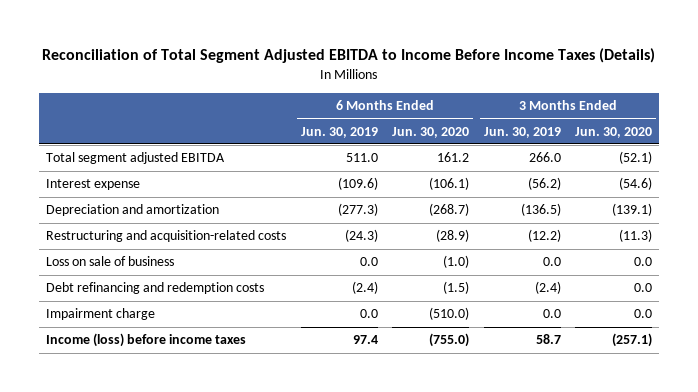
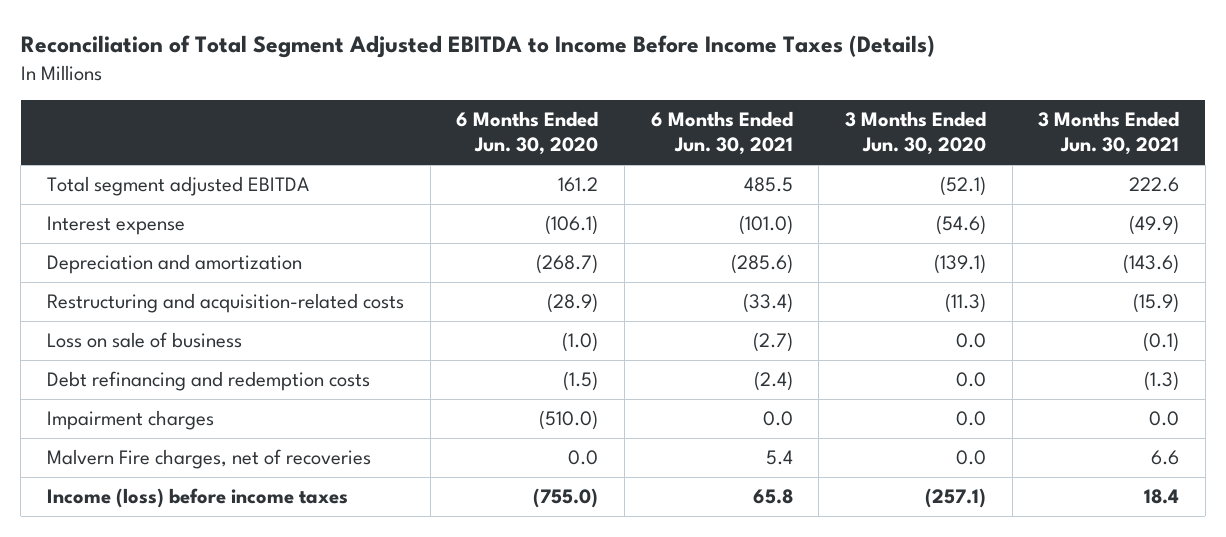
[300,126,378,138] Jun. 30, 2019 -> none
[483,126,561,138] Jun. 30, 2019 -> none
none -> [650,111,793,156] 6 Months Ended Jun. 30, 2021
none -> [1038,111,1180,156] 3 Months Ended Jun. 30, 2021
[46,308,156,321] Impairment charge -> none
none -> [46,410,214,431] Impairment charges
none -> [46,449,371,470] Malvern Fire charges, net of recoveries

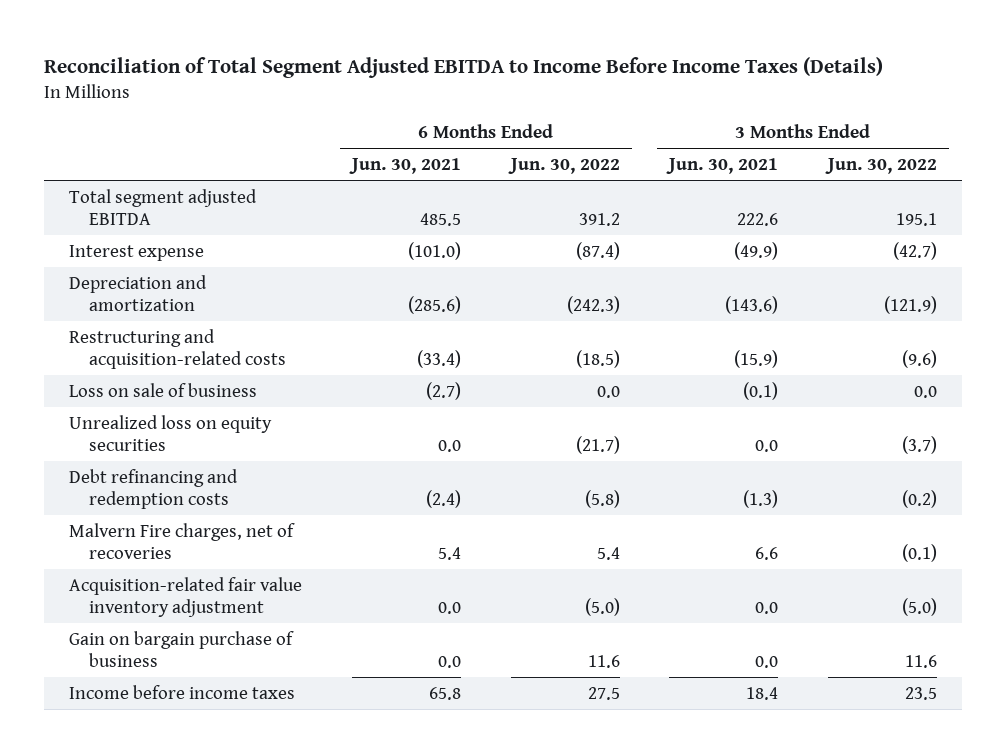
[456,111,599,156] 6 Months Ended Jun. 30, 2020 -> none
[844,111,986,156] 3 Months Ended Jun. 30, 2020 -> none
none -> [507,158,620,175] Jun. 30, 2022
none -> [824,158,937,175] Jun. 30, 2022
none -> [69,414,273,451] Unrealized loss on equity securities
[46,410,214,431] Impairment charges -> none
none -> [69,576,303,617] Acquisition-related fair value inventory adjustment
none -> [69,630,295,667] Gain on bargain purchase of business
[46,488,348,509] Income (loss) before income taxes -> [69,684,296,699] Income before income taxes

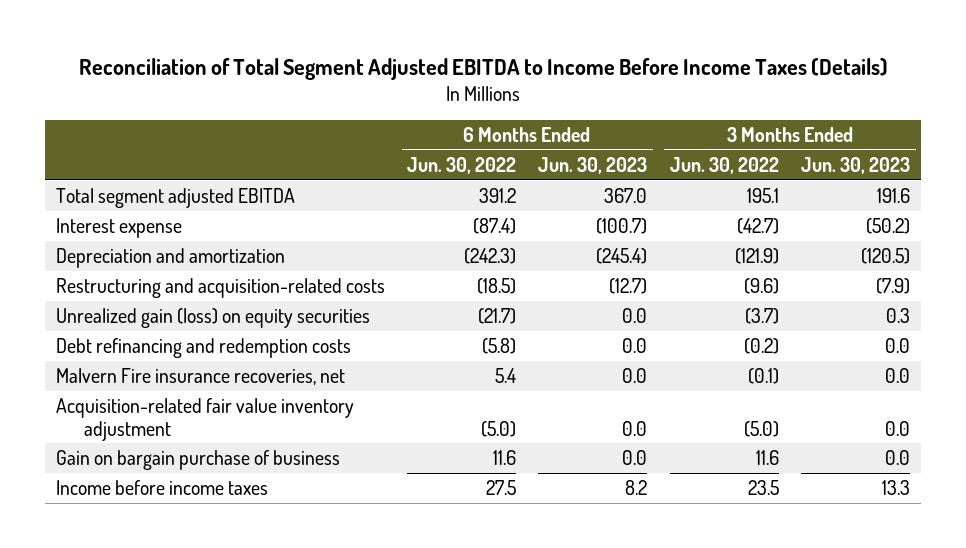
[348,158,461,175] Jun. 30, 2021 -> none
[666,158,779,175] Jun. 30, 2021 -> none
none -> [538,156,648,174] Jun. 30, 2023
none -> [801,156,911,174] Jun. 30, 2023
[69,382,258,397] Loss on sale of business -> none
[69,414,273,451] Unrealized loss on equity securities -> [55,307,370,328] Unrealized gain (loss) on equity securities
[69,522,296,559] Malvern Fire charges, net of recoveries -> [55,367,345,385] Malvern Fire insurance recoveries, net

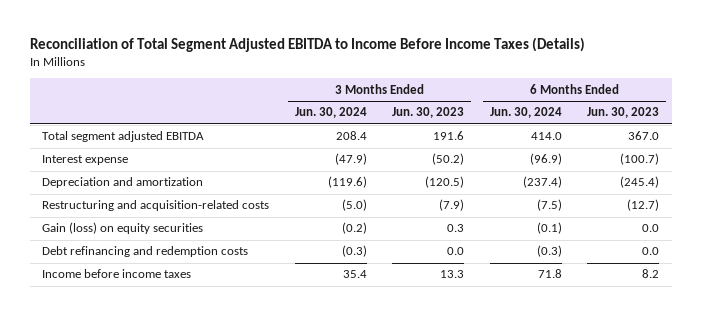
[407,156,517,174] Jun. 30, 2022 -> none
[669,156,779,174] Jun. 30, 2022 -> none
none -> [294,107,367,119] Jun. 30, 2024
none -> [489,107,562,119] Jun. 30, 2024
[55,307,370,328] Unrealized gain (loss) on equity securities -> [42,222,204,235] Gain (loss) on equity securities
[55,367,345,385] Malvern Fire insurance recoveries, net -> none
[55,397,354,441] Acquisition-related fair value inventory adjustment -> none
[55,449,340,470] Gain on bargain purchase of business -> none

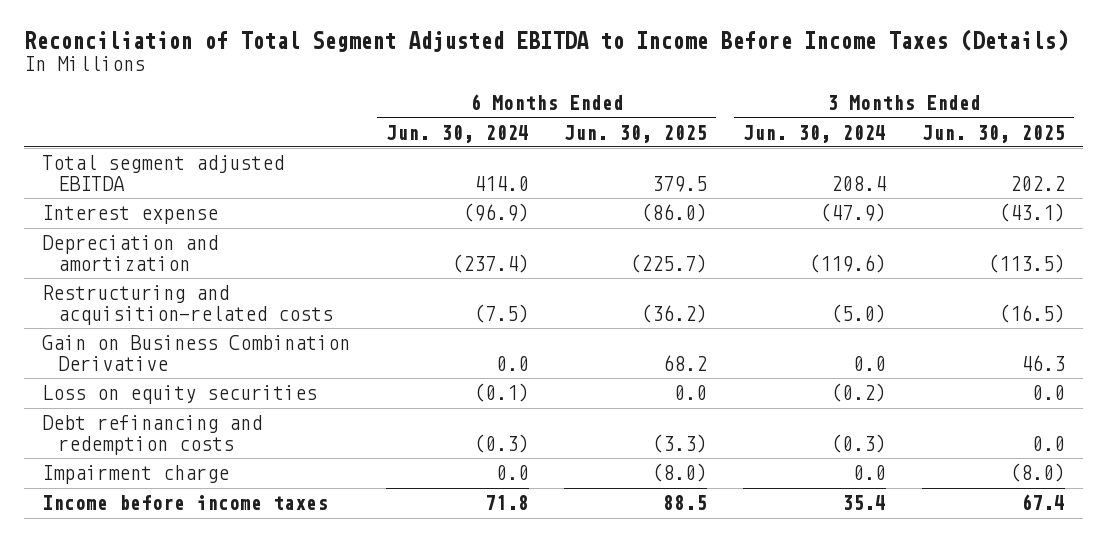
[392,107,465,119] Jun. 30, 2023 -> none
[587,107,660,119] Jun. 30, 2023 -> none
none -> [564,124,708,143] Jun. 30, 2025
none -> [921,124,1065,143] Jun. 30, 2025
none -> [42,335,351,371] Gain on Business Combination Derivative
[42,222,204,235] Gain (loss) on equity securities -> [42,385,318,405] Loss on equity securities
none -> [42,465,230,485] Impairment charge

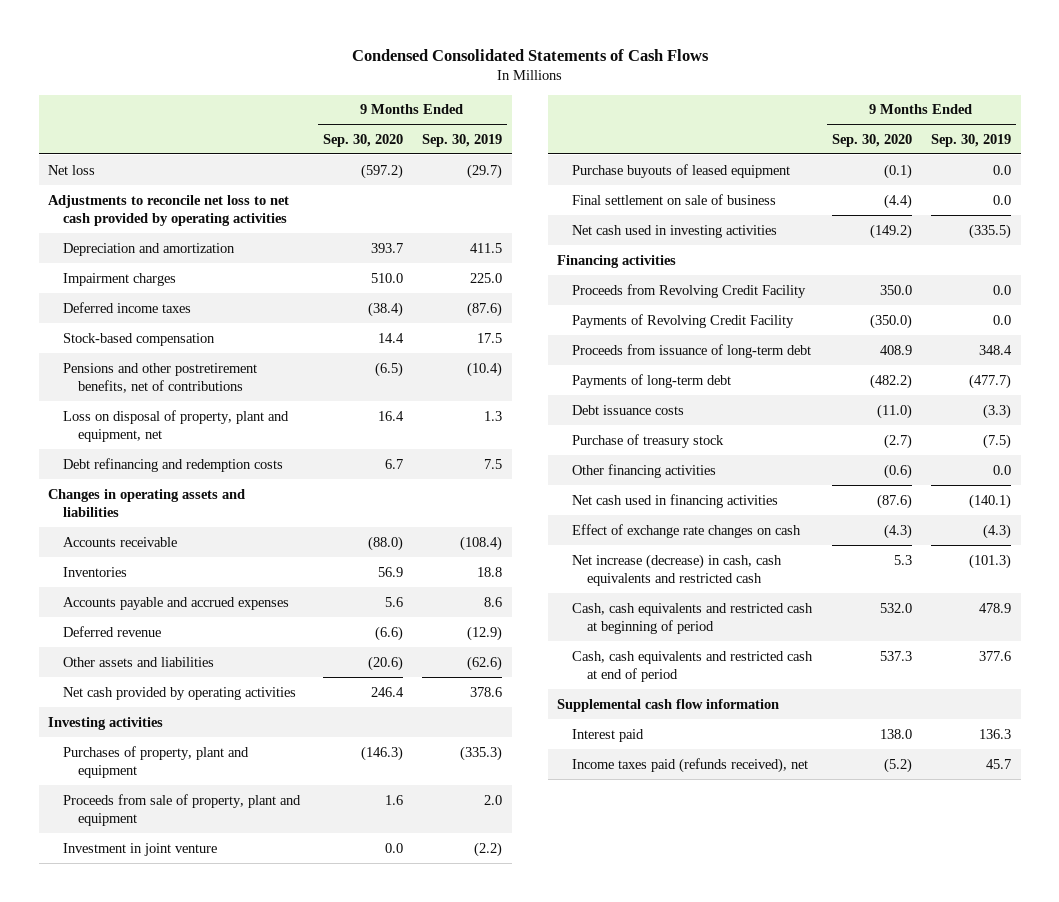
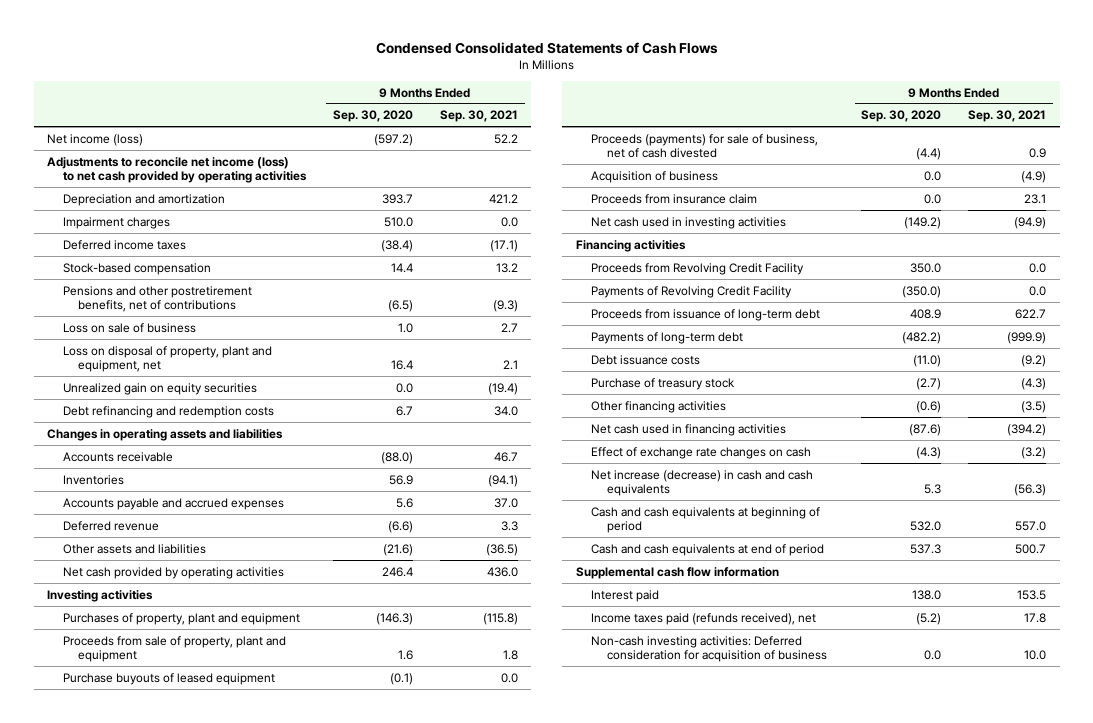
[422,133,503,147] Sep. 30, 2019 -> none
none -> [439,110,518,123] Sep. 30, 2021
[48,164,96,175] Net loss -> [47,133,144,146] Net income (loss)
[48,194,290,226] Adjustments to reconcile net loss to net cash provided by operating activities -> [47,156,307,184] Adjustments to reconcile net income (loss) to net cash provided by operating activities
none -> [62,322,196,333] Loss on sale of business
none -> [62,382,257,395] Unrealized gain on equity securities
[367,655,403,671] (20.6) -> [382,543,413,556] (21.6)
[63,842,218,856] Investment in joint venture -> none
[572,193,777,205] Final settlement on sale of business -> [591,133,819,159] Proceeds (payments) for sale of business, net of cash divested
none -> [591,170,719,183] Acquisition of business
none -> [591,193,758,204] Proceeds from insurance claim
[572,553,783,586] Net increase (decrease) in cash, cash equivalents and restricted cash -> [591,469,814,497] Net increase (decrease) in cash and cash equivalents
[572,602,814,634] Cash, cash equivalents and restricted cash at beginning of period -> [591,506,821,534] Cash and cash equivalents at beginning of period
[572,650,814,682] Cash, cash equivalents and restricted cash at end of period -> [591,543,825,556] Cash and cash equivalents at end of period
none -> [591,635,827,663] Non-cash investing activities: Deferred consideration for acquisition of business

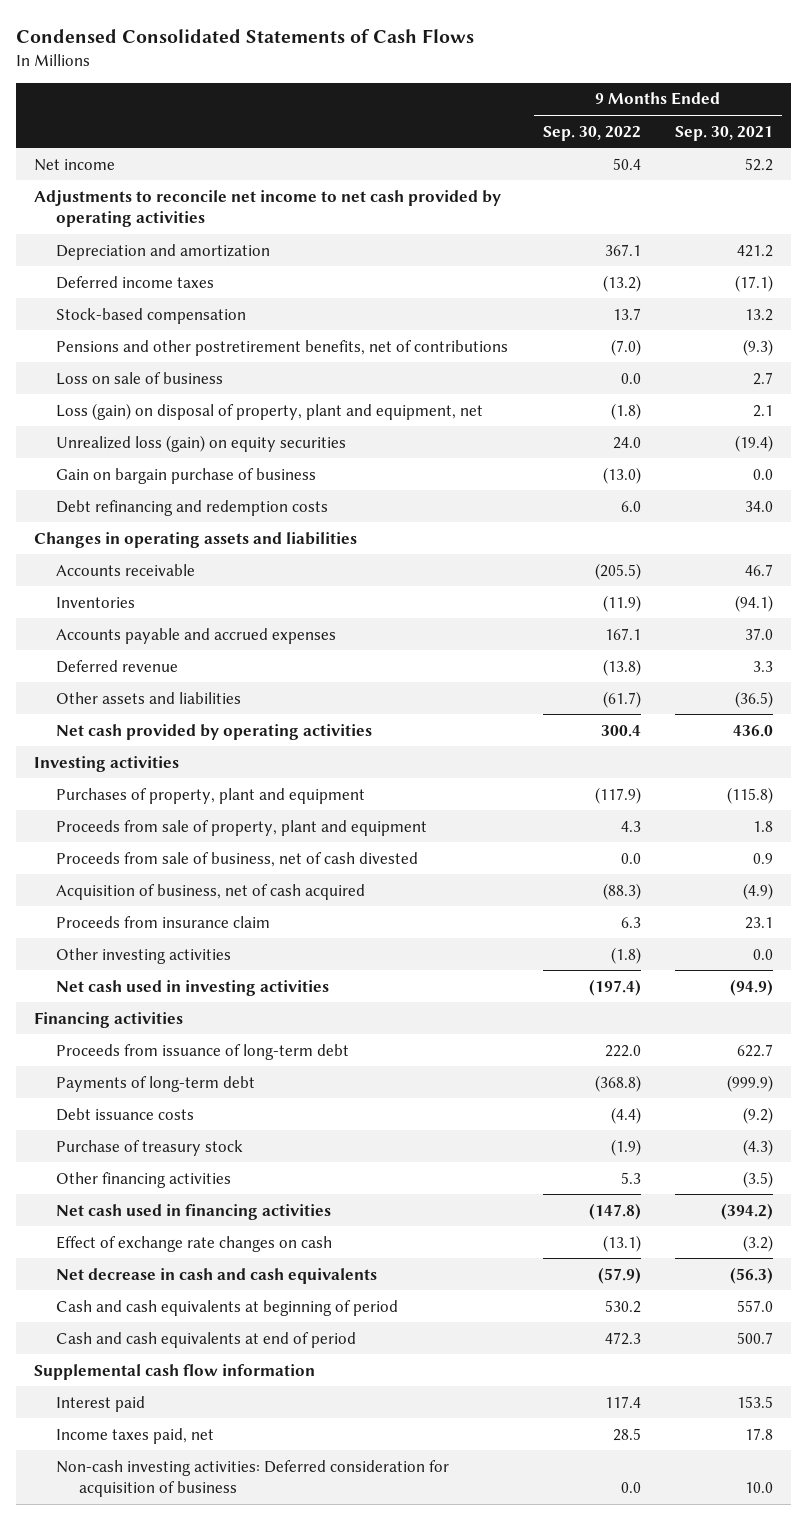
[332,110,413,123] Sep. 30, 2020 -> none
none -> [542,125,641,141] Sep. 30, 2022
[47,133,144,146] Net income (loss) -> [33,158,115,171] Net income
[47,156,307,184] Adjustments to reconcile net income (loss) to net cash provided by operating activities -> [33,189,501,228] Adjustments to reconcile net income to net cash provided by operating activities
[62,216,170,229] Impairment charges -> none
[62,345,272,373] Loss on disposal of property, plant and equipment, net -> [56,402,484,420] Loss (gain) on disposal of property, plant and equipment, net
[62,382,257,395] Unrealized gain on equity securities -> [56,434,347,452] Unrealized loss (gain) on equity securities
none -> [56,467,317,484] Gain on bargain purchase of business
[62,672,275,685] Purchase buyouts of leased equipment -> none
[591,133,819,159] Proceeds (payments) for sale of business, net of cash divested -> [56,851,419,867] Proceeds from sale of business, net of cash divested
[591,170,719,183] Acquisition of business -> [56,883,366,900] Acquisition of business, net of cash acquired
none -> [56,947,232,964] Other investing activities
[591,262,805,275] Proceeds from Revolving Credit Facility -> none
[591,285,793,298] Payments of Revolving Credit Facility -> none
[591,469,814,497] Net increase (decrease) in cash and cash equivalents -> [56,1267,378,1284] Net decrease in cash and cash equivalents
[591,612,817,625] Income taxes paid (refunds received), net -> [56,1427,215,1444] Income taxes paid, net

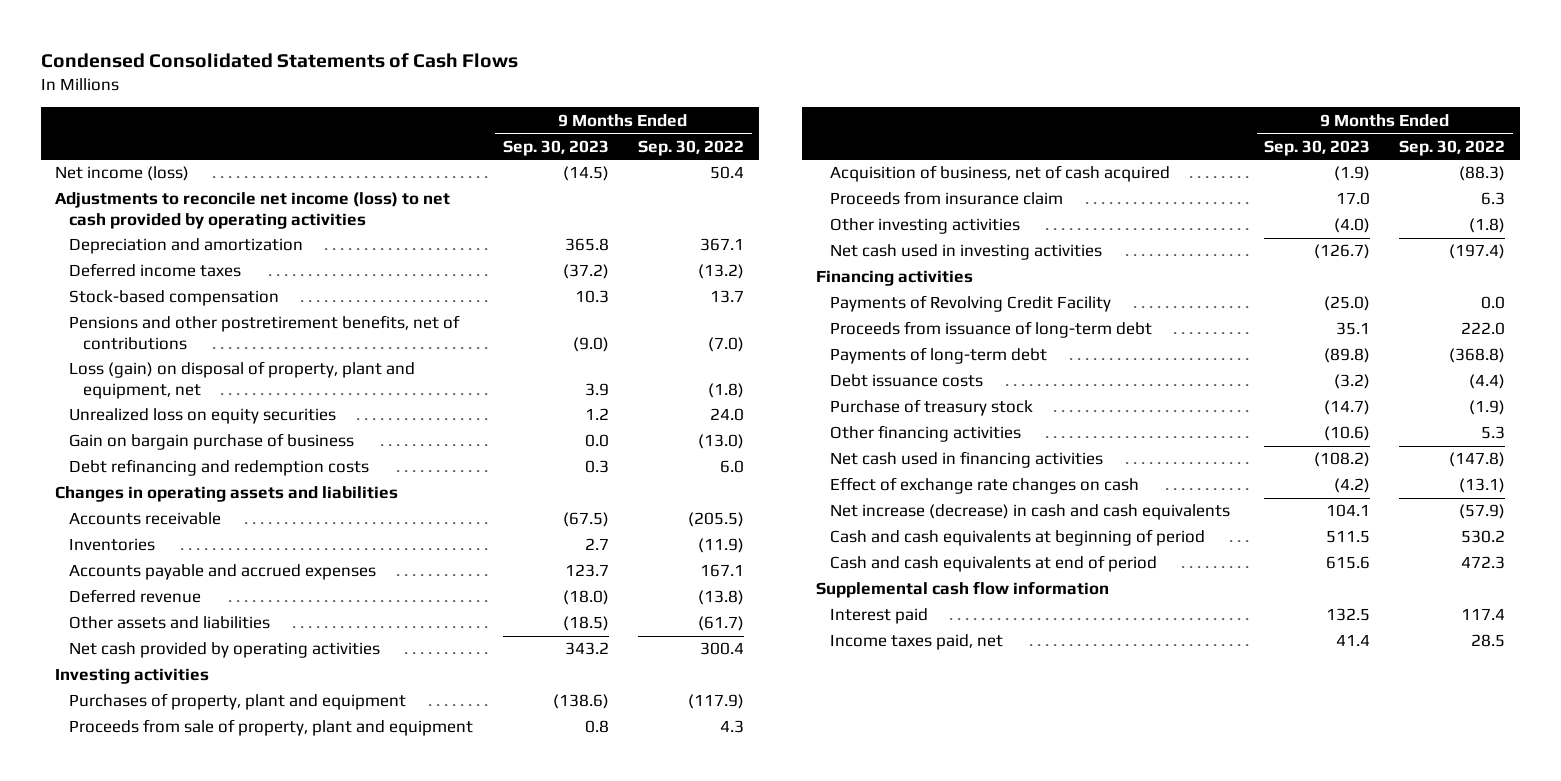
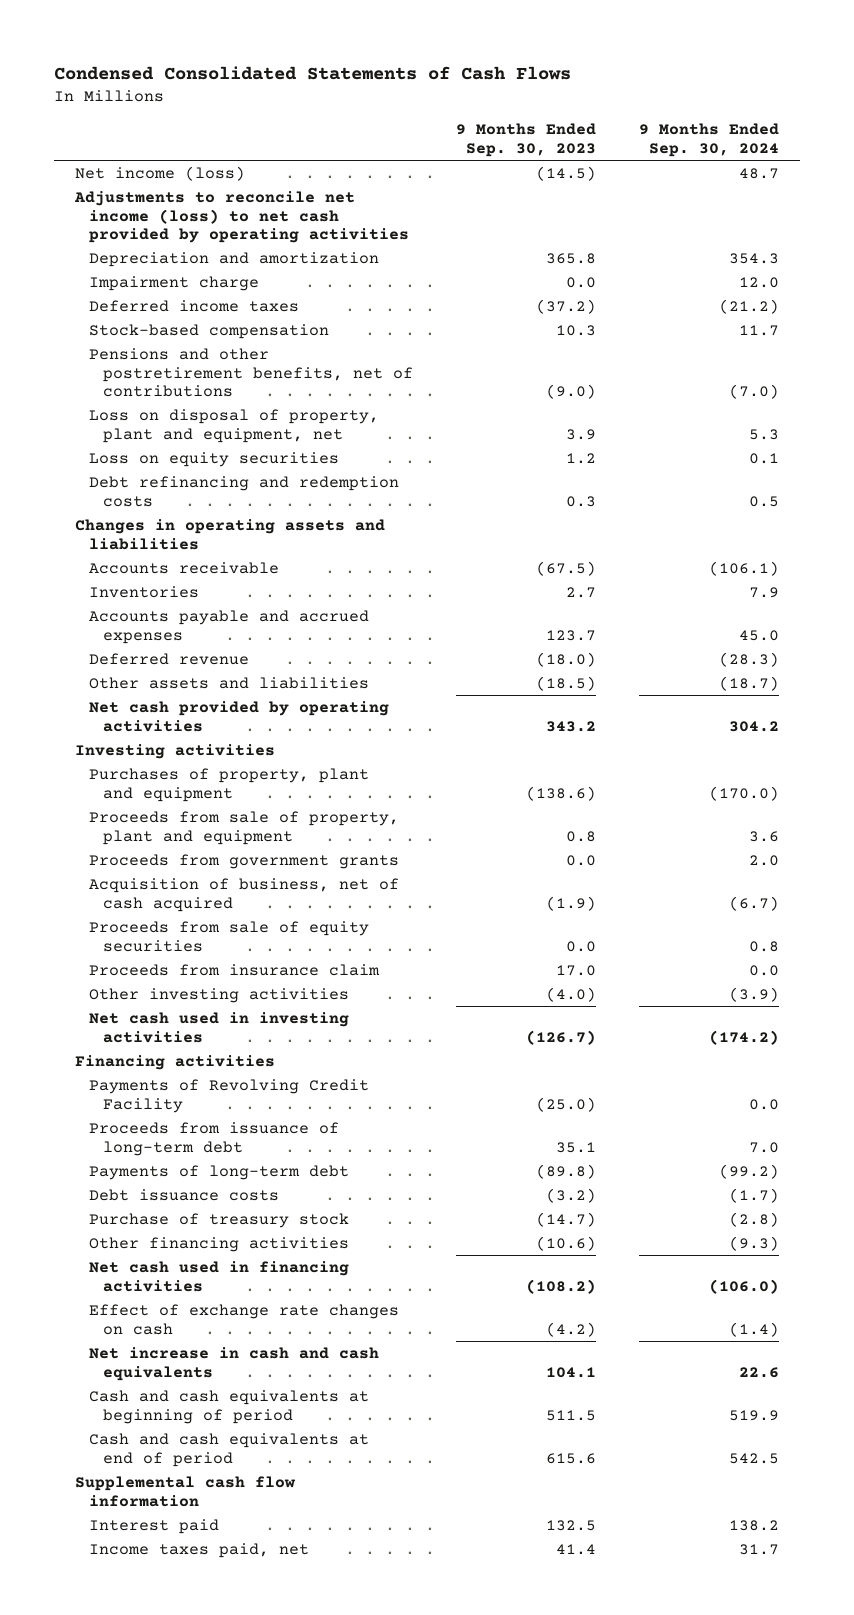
[638,139,745,156] Sep. 30, 2022 -> none
none -> [638,123,779,158] 9 Months Ended Sep. 30, 2024
none -> [89,275,260,291] Impairment charge
[69,433,355,451] Gain on bargain purchase of business -> none
[69,361,416,400] Loss (gain) on disposal of property, plant and equipment, net -> [89,408,380,443] Loss on disposal of property, plant and equipment, net
[69,408,337,425] Unrealized loss on equity securities -> [89,451,340,467] Loss on equity securities
none -> [89,853,400,869] Proceeds from government grants
none -> [89,920,370,952] Proceeds from sale of equity securities
[830,504,1231,521] Net increase (decrease) in cash and cash equivalents -> [89,1346,380,1381] Net increase in cash and cash equivalents

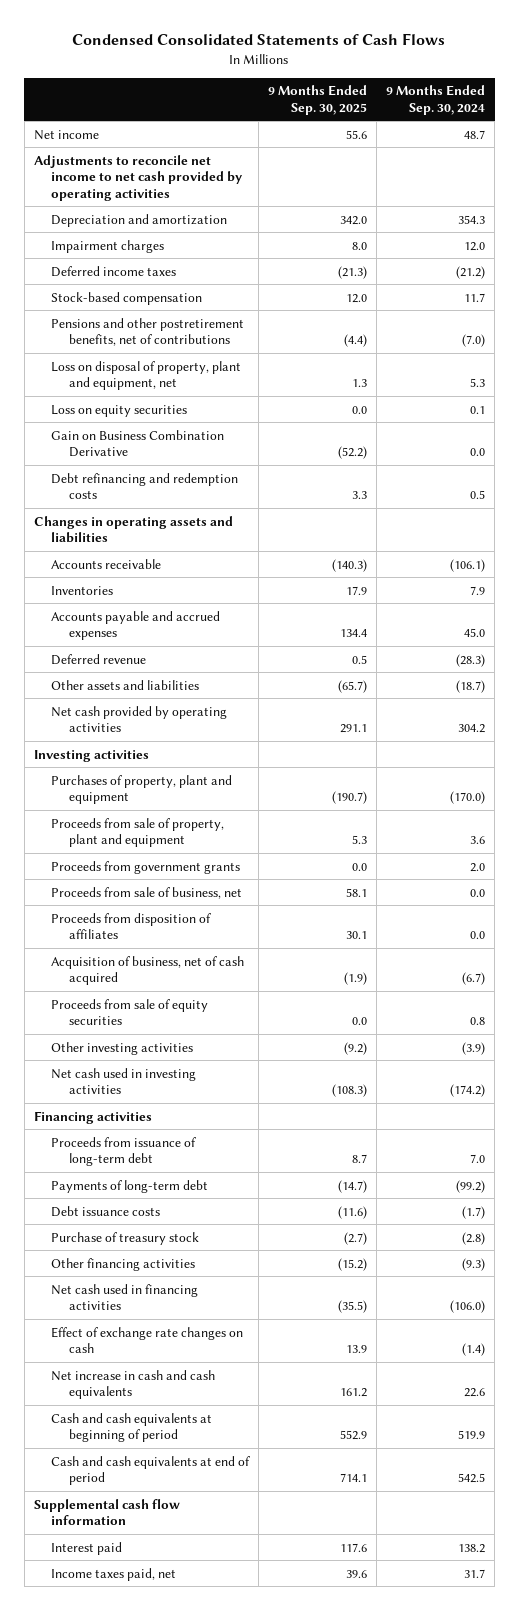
[455,123,596,158] 9 Months Ended Sep. 30, 2023 -> none
none -> [268,85,368,115] 9 Months Ended Sep. 30, 2025
[75,165,246,181] Net income (loss) -> [33,129,99,140] Net income
[74,190,410,244] Adjustments to reconcile net income (loss) to net cash provided by operating activities -> [33,154,243,201] Adjustments to reconcile net income to net cash provided by operating activities
[89,275,260,291] Impairment charge -> [51,239,165,253] Impairment charges
none -> [51,429,225,458] Gain on Business Combination Derivative
none -> [51,886,243,899] Proceeds from sale of business, net
none -> [51,912,212,940] Proceeds from disposition of affiliates
[89,963,381,976] Proceeds from insurance claim -> none
[89,1078,370,1113] Payments of Revolving Credit Facility -> none

